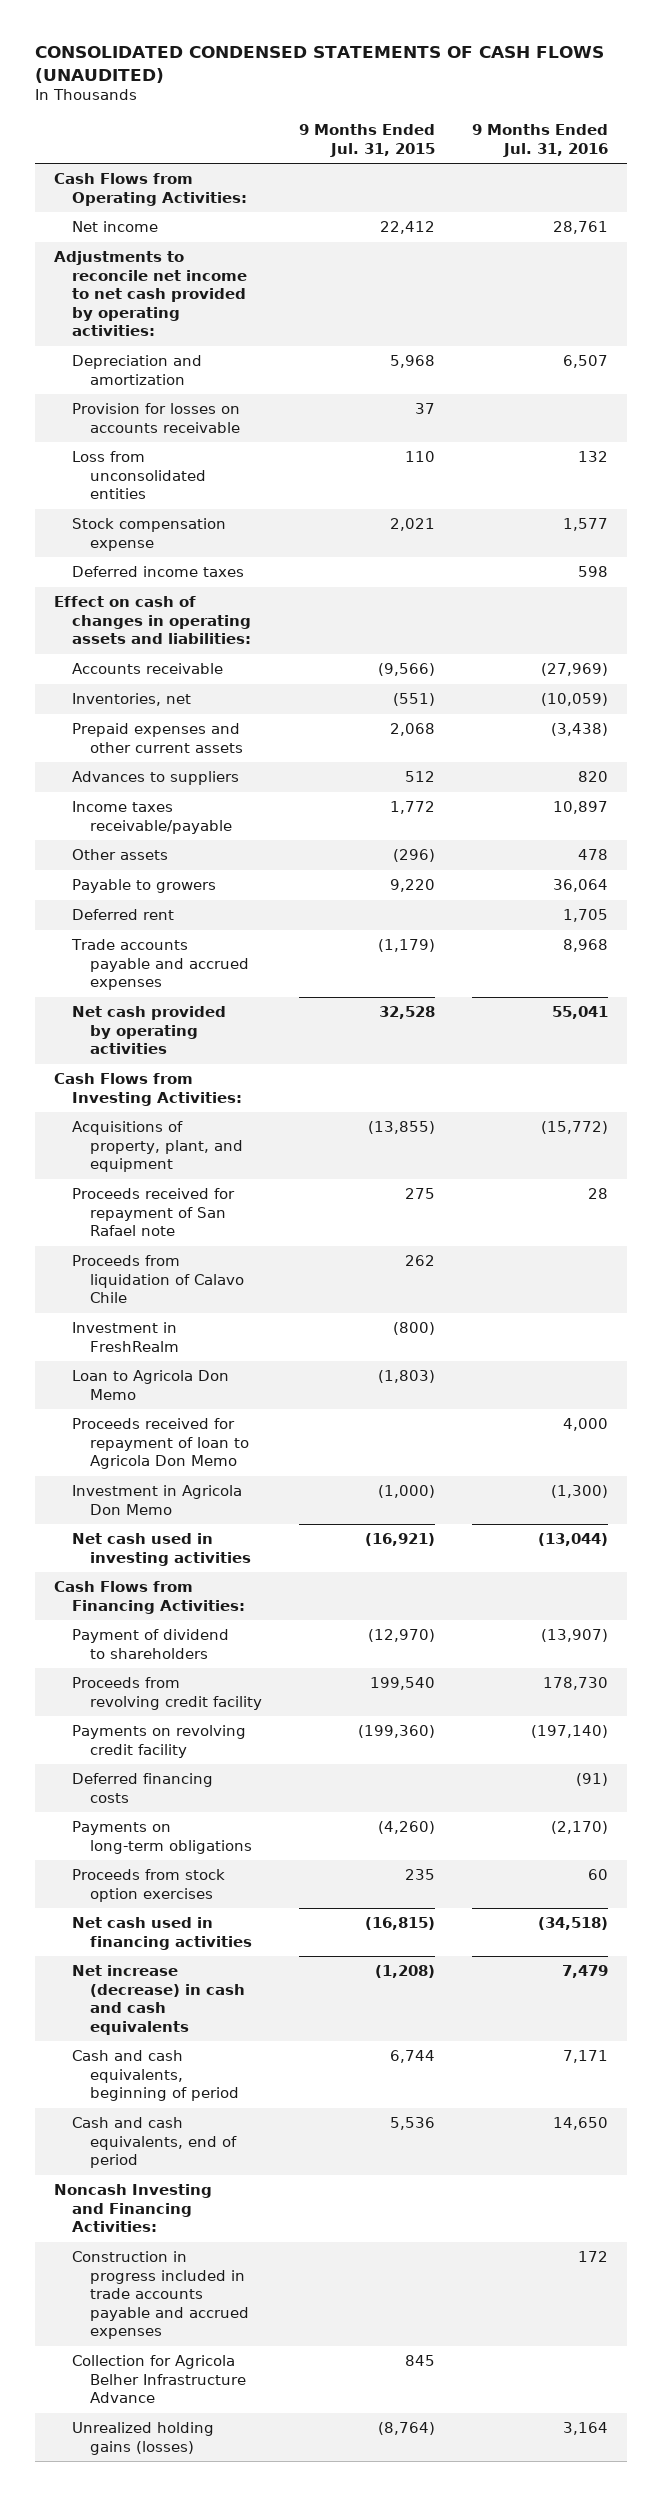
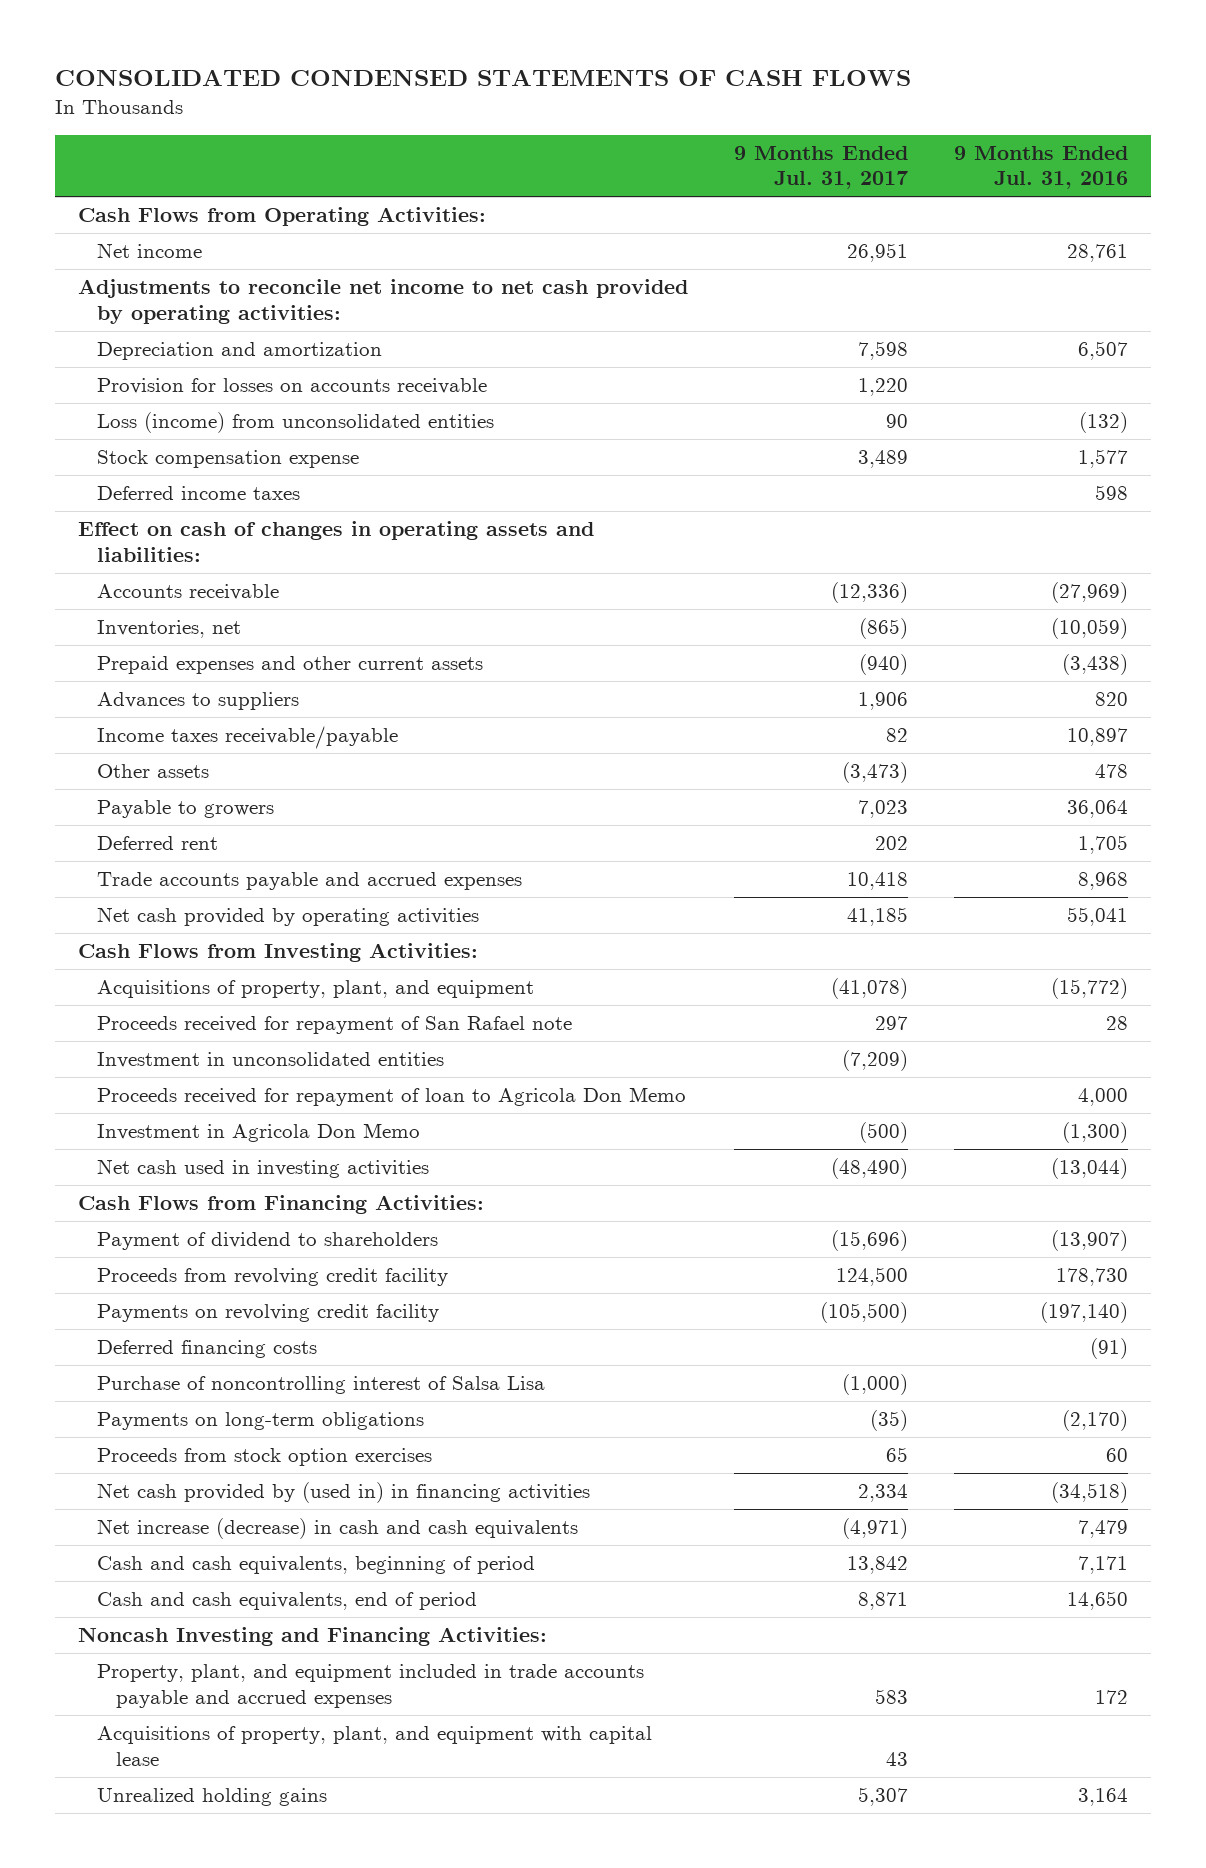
[35,46,605,83] CONSOLIDATED CONDENSED STATEMENTS OF CASH FLOWS (UNAUDITED) -> [54,69,911,87] CONSOLIDATED CONDENSED STATEMENTS OF CASH FLOWS
[298,124,435,157] 9 Months Ended Jul. 31, 2015 -> none
none -> [733,145,908,190] 9 Months Ended Jul. 31, 2017
[71,451,206,500] Loss from unconsolidated entities -> [96,412,494,434] Loss (income) from unconsolidated entities
[578,451,609,463] 132 -> [1079,412,1129,434] (132)
[71,1255,244,1304] Proceeds from liquidation of Calavo Chile -> none
[71,1322,179,1352] Investment in FreshRealm -> none
[71,1370,229,1400] Loan to Agricola Don Memo -> none
none -> [96,1052,444,1069] Investment in unconsolidated entities
none -> [96,1376,545,1395] Purchase of noncontrolling interest of Salsa Lisa
[71,1917,252,1950] Net cash used in financing activities -> [96,1482,590,1504] Net cash provided by (used in) in financing activities
[71,2355,246,2404] Collection for Agricola Belher Infrastructure Advance -> none
[71,2251,249,2340] Construction in progress included in trade accounts payable and accrued expenses -> [96,1664,644,1708] Property, plant, and equipment included in trade accounts payable and accrued expenses
none -> [96,1726,652,1766] Acquisitions of property, plant, and equipment with capital lease
[71,2422,214,2455] Unrealized holding gains (losses) -> [96,1788,327,1807] Unrealized holding gains

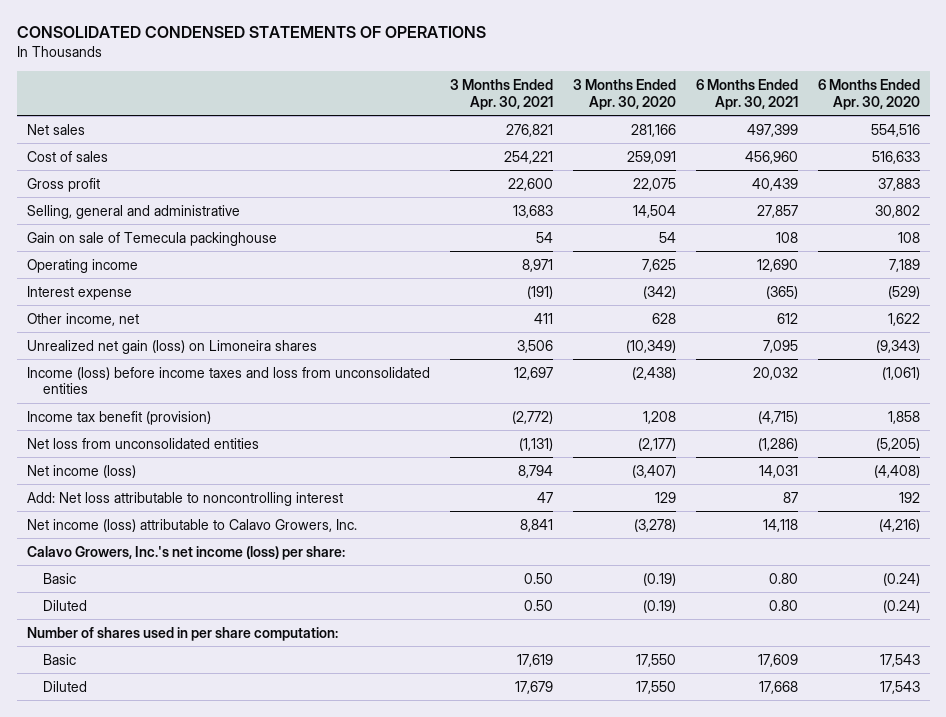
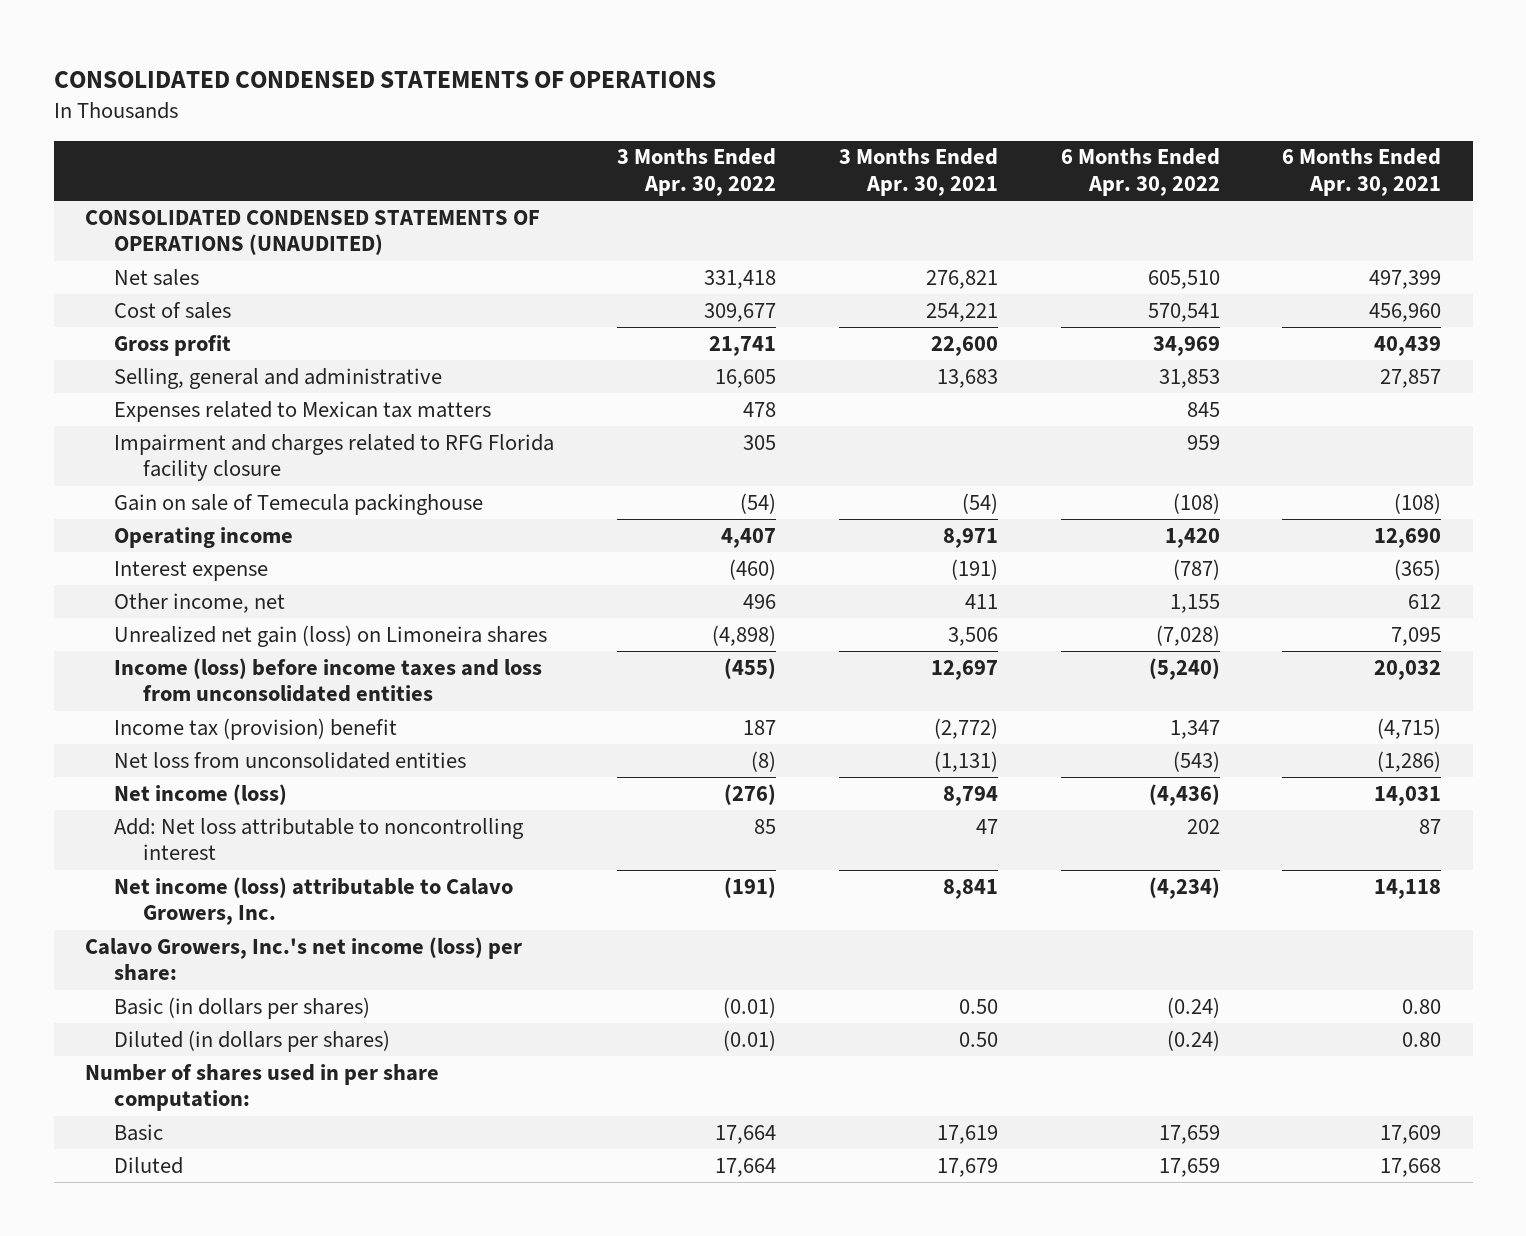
[572,79,676,110] 3 Months Ended Apr. 30, 2020 -> none
[817,79,920,110] 6 Months Ended Apr. 30, 2020 -> none
none -> [616,148,776,197] 3 Months Ended Apr. 30, 2022
none -> [1060,148,1220,197] 6 Months Ended Apr. 30, 2022
none -> [84,209,540,256] CONSOLIDATED CONDENSED STATEMENTS OF OPERATIONS (UNAUDITED)
none -> [113,400,491,422] Expenses related to Mexican tax matters
none -> [113,433,554,482] Impairment and charges related to RFG Florida facility closure
[535,231,553,243] 54 -> [961,492,998,514] (54)
[775,231,798,243] 108 -> [1394,492,1442,514] (108)
[26,410,211,425] Income tax benefit (provision) -> [113,717,397,740] Income tax (provision) benefit
[43,572,77,584] Basic -> [113,996,370,1019] Basic (in dollars per shares)
[43,599,88,611] Diluted -> [113,1029,390,1052] Diluted (in dollars per shares)

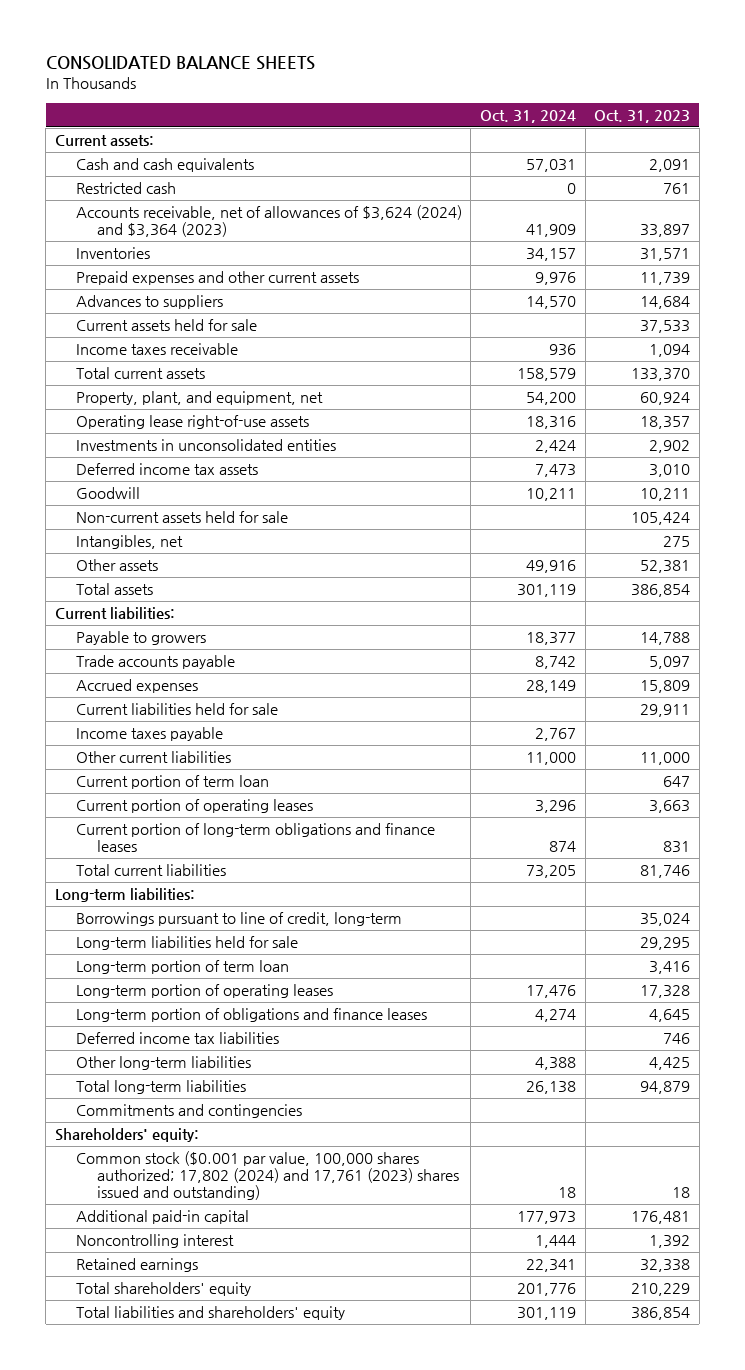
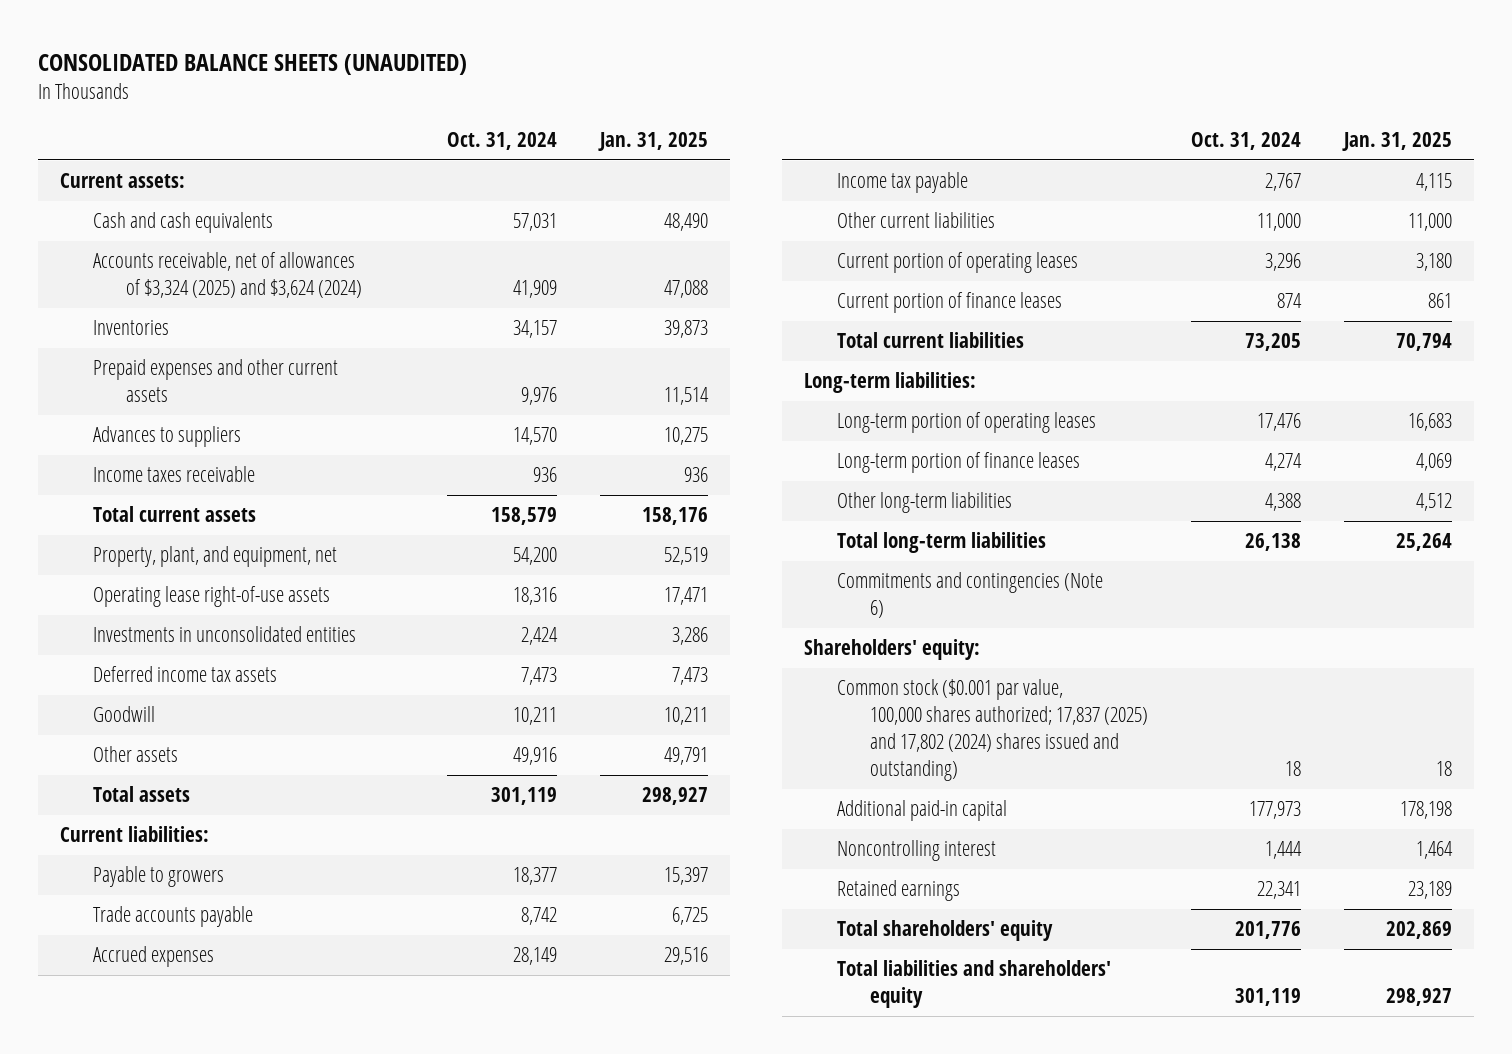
[45,56,315,71] CONSOLIDATED BALANCE SHEETS -> [38,53,468,75] CONSOLIDATED BALANCE SHEETS (UNAUDITED)
[594,109,691,123] Oct. 31, 2023 -> none
none -> [598,132,709,152] Jan. 31, 2025
[75,182,176,195] Restricted cash -> none
[75,205,462,238] Accounts receivable, net of allowances of $3,624 (2024) and $3,364 (2023) -> [92,252,362,299] Accounts receivable, net of allowances of $3,324 (2025) and $3,624 (2024)
[75,319,257,332] Current assets held for sale -> none
[75,511,288,524] Non-current assets held for sale -> none
[75,535,183,550] Intangibles, net -> none
[75,703,278,716] Current liabilities held for sale -> none
[75,727,223,742] Income taxes payable -> [836,172,968,194] Income tax payable
[75,775,269,790] Current portion of term loan -> none
[75,823,435,853] Current portion of long-term obligations and finance leases -> [836,292,1062,314] Current portion of finance leases
[75,912,402,927] Borrowings pursuant to line of credit, long-term -> none
[75,936,298,951] Long-term liabilities held for sale -> none
[75,960,289,975] Long-term portion of term loan -> none
[75,1032,279,1045] Deferred income tax liabilities -> none
[75,1008,427,1023] Long-term portion of obligations and finance leases -> [836,452,1080,474] Long-term portion of finance leases
[75,1104,302,1119] Commitments and contingencies -> [836,572,1103,619] Commitments and contingencies (Note 6)
[75,1151,459,1201] Common stock ($0.001 par value, 100,000 shares authorized; 17,802 (2024) and 17,761 (2023) shares issued and outstanding) -> [836,679,1148,782] Common stock ($0.001 par value, 100,000 shares authorized; 17,837 (2025) and 17,802 (2024) shares issued and outstanding)

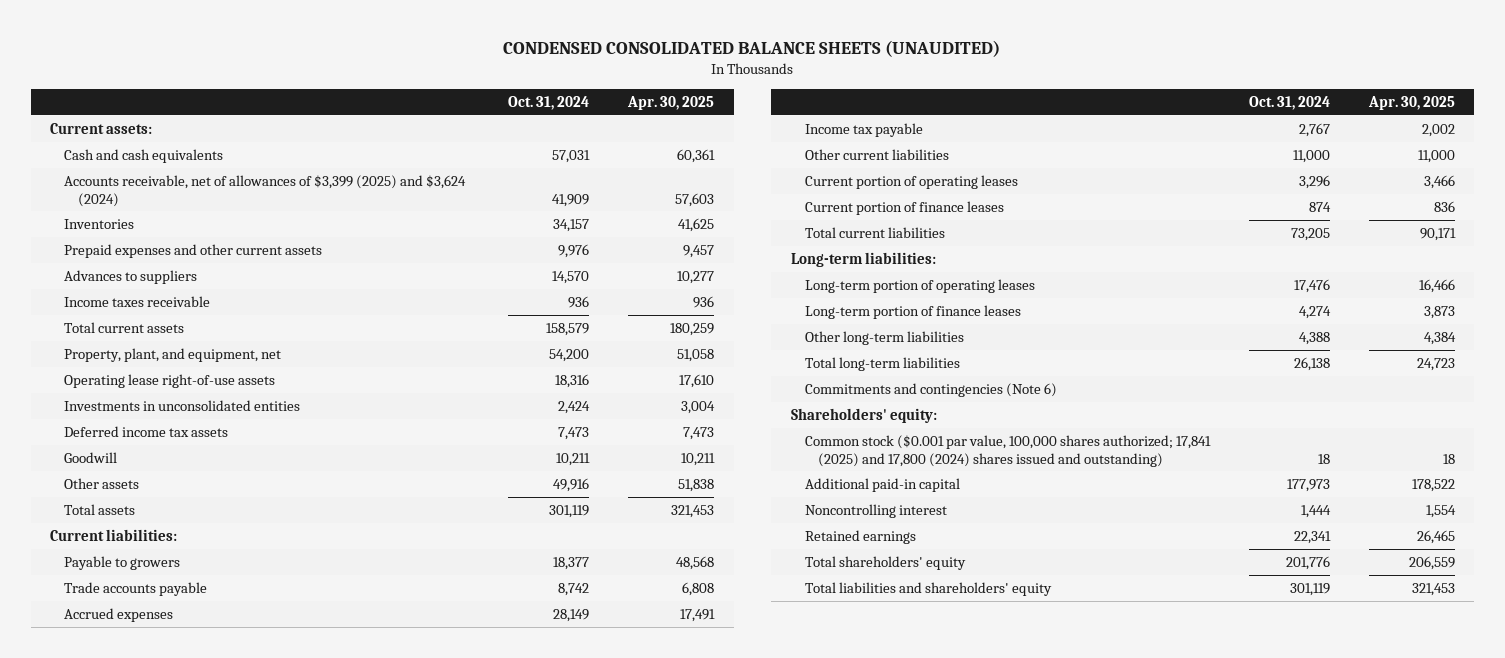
[38,53,468,75] CONSOLIDATED BALANCE SHEETS (UNAUDITED) -> [503,39,1001,57] CONDENSED CONSOLIDATED BALANCE SHEETS (UNAUDITED)
[598,132,709,152] Jan. 31, 2025 -> none
none -> [627,96,715,111] Apr. 30, 2025
[92,252,362,299] Accounts receivable, net of allowances of $3,324 (2025) and $3,624 (2024) -> [63,174,466,207] Accounts receivable, net of allowances of $3,399 (2025) and $3,624 (2024)
[836,679,1148,782] Common stock ($0.001 par value, 100,000 shares authorized; 17,837 (2025) and 17,802 (2024) shares issued and outstanding) -> [804,434,1211,467] Common stock ($0.001 par value, 100,000 shares authorized; 17,841 (2025) and 17,800 (2024) shares issued and outstanding)

